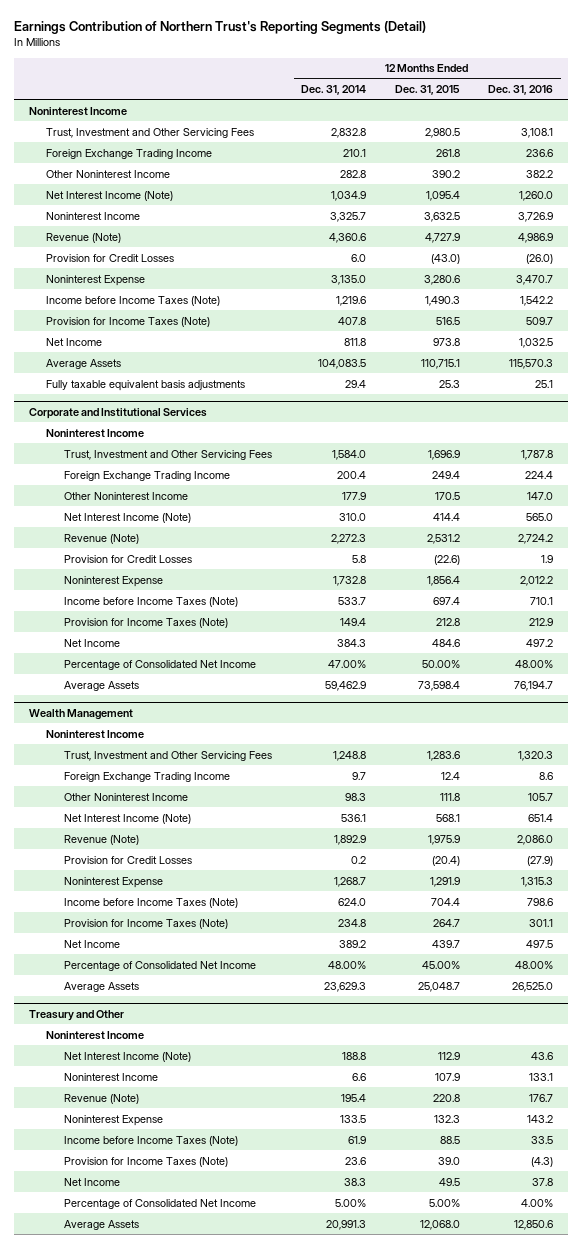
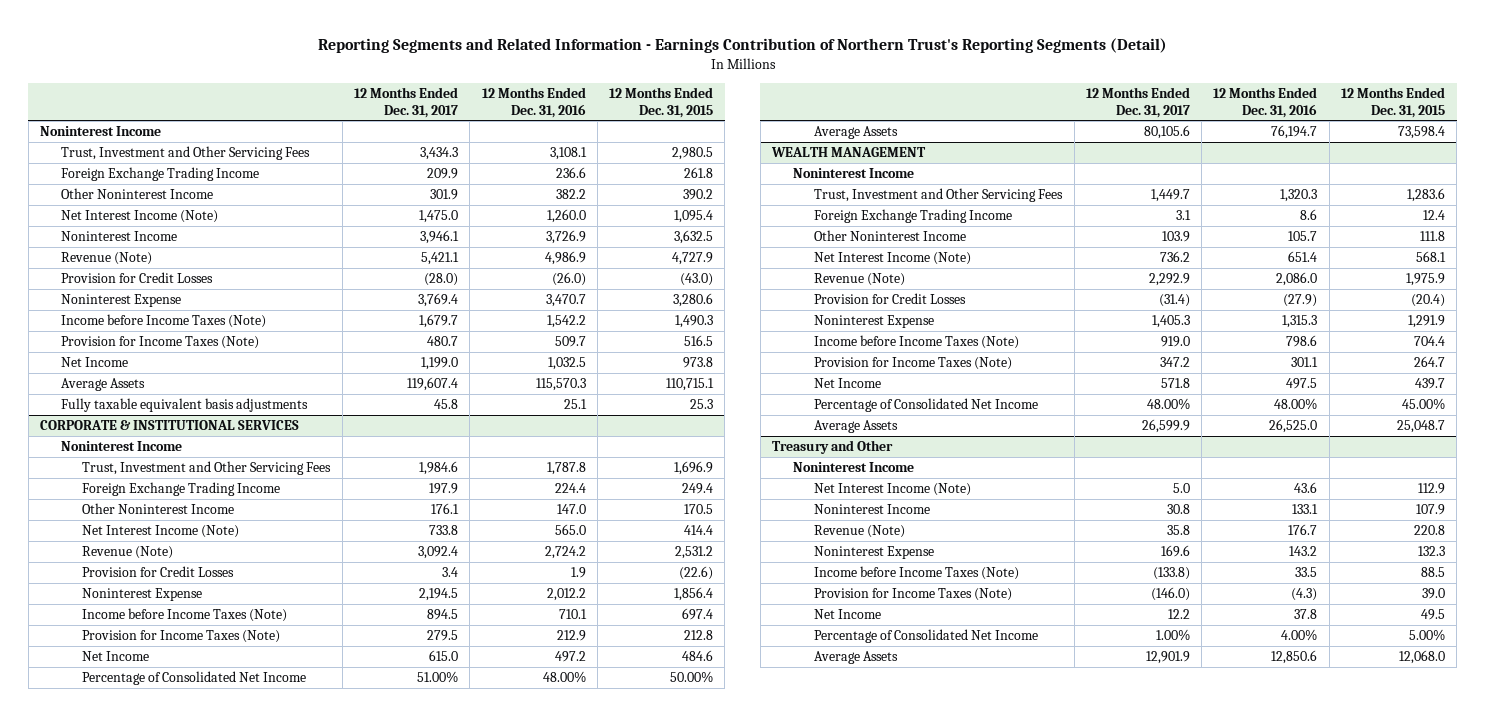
[14,21,427,35] Earnings Contribution of Northern Trust's Reporting Segments (Detail) -> [317,38,1167,54] Reporting Segments and Related Information - Earnings Contribution of Northern Trust's Reporting Segments (Detail)
[300,85,366,96] Dec. 31, 2014 -> none
none -> [354,87,459,118] 12 Months Ended Dec. 31, 2017
[28,407,207,419] Corporate and Institutional Services -> [40,420,300,431] CORPORATE & INSTITUTIONAL SERVICES
[28,708,133,720] Wealth Management -> [770,147,926,158] WEALTH MANAGEMENT

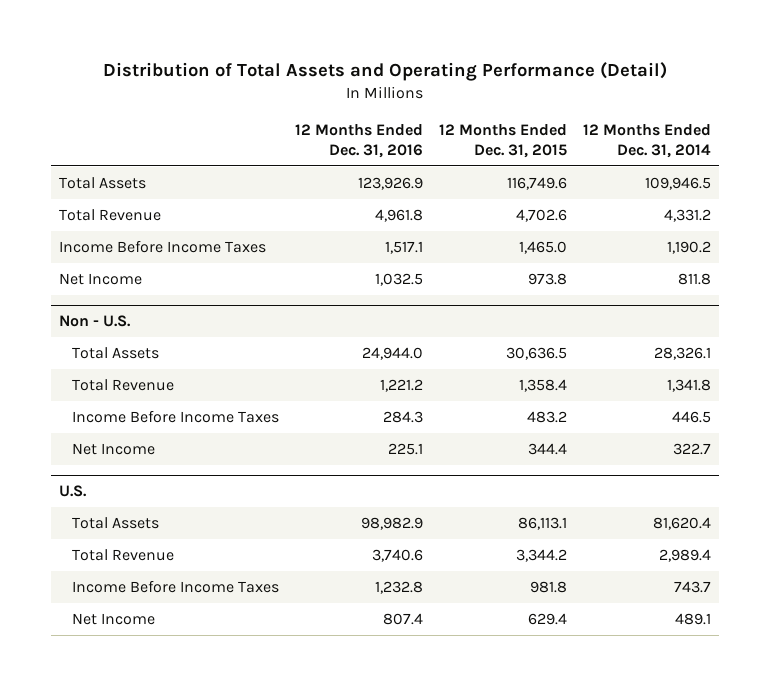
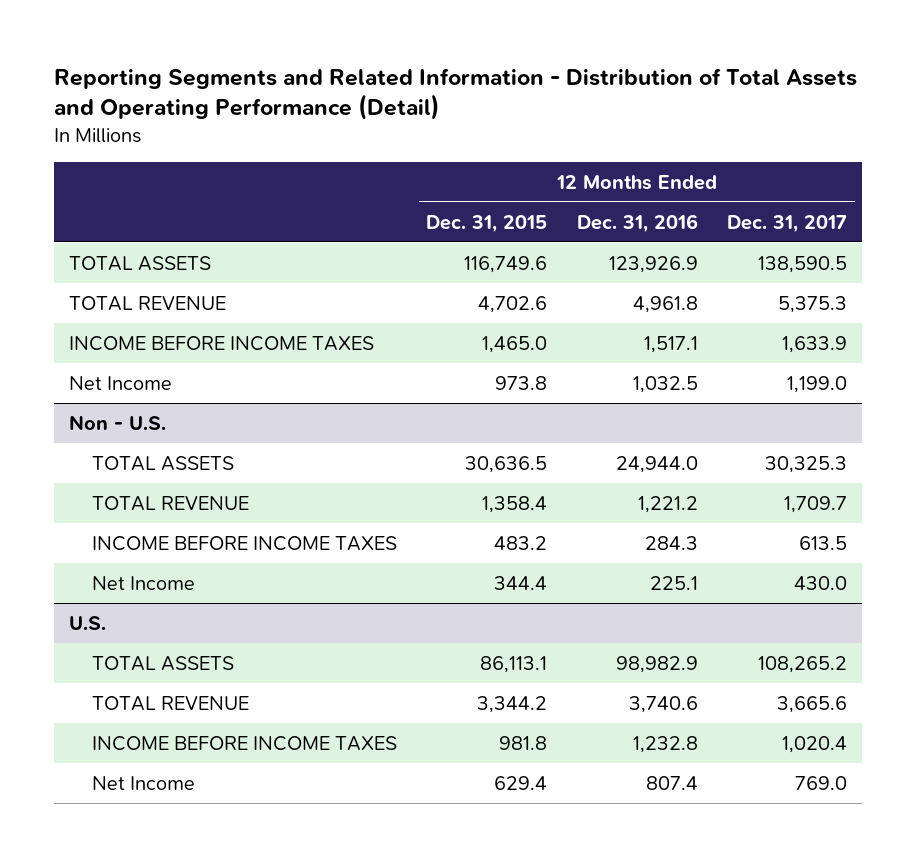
[103,62,668,82] Distribution of Total Assets and Operating Performance (Detail) -> [53,67,857,121] Reporting Segments and Related Information - Distribution of Total Assets and Operating Performance (Detail)
[583,123,712,158] 12 Months Ended Dec. 31, 2014 -> none
none -> [727,214,848,233] Dec. 31, 2017
[59,176,147,189] Total Assets -> [68,255,211,271] TOTAL ASSETS
[59,208,162,221] Total Revenue -> [68,295,226,311] TOTAL REVENUE
[59,239,267,253] Income Before Income Taxes -> [68,335,374,351] INCOME BEFORE INCOME TAXES
[71,346,159,359] Total Assets -> [91,455,234,471] TOTAL ASSETS
[71,378,174,391] Total Revenue -> [91,495,249,511] TOTAL REVENUE
[71,409,279,423] Income Before Income Taxes -> [91,535,397,551] INCOME BEFORE INCOME TAXES
[71,516,159,529] Total Assets -> [91,655,234,671] TOTAL ASSETS
[71,548,174,561] Total Revenue -> [91,695,249,711] TOTAL REVENUE
[71,579,279,593] Income Before Income Taxes -> [91,735,397,751] INCOME BEFORE INCOME TAXES

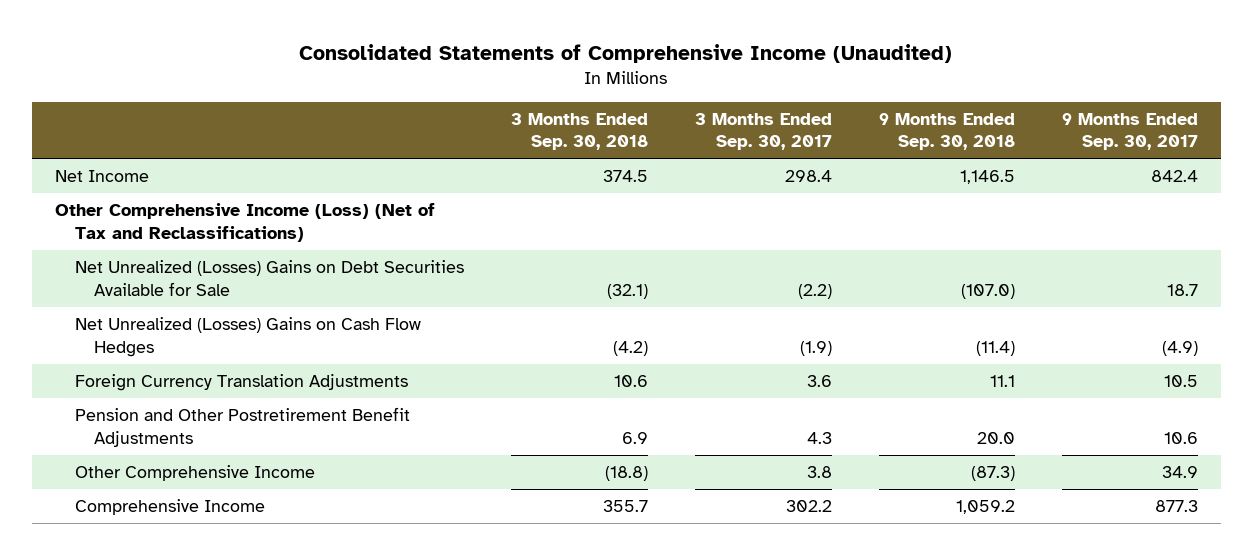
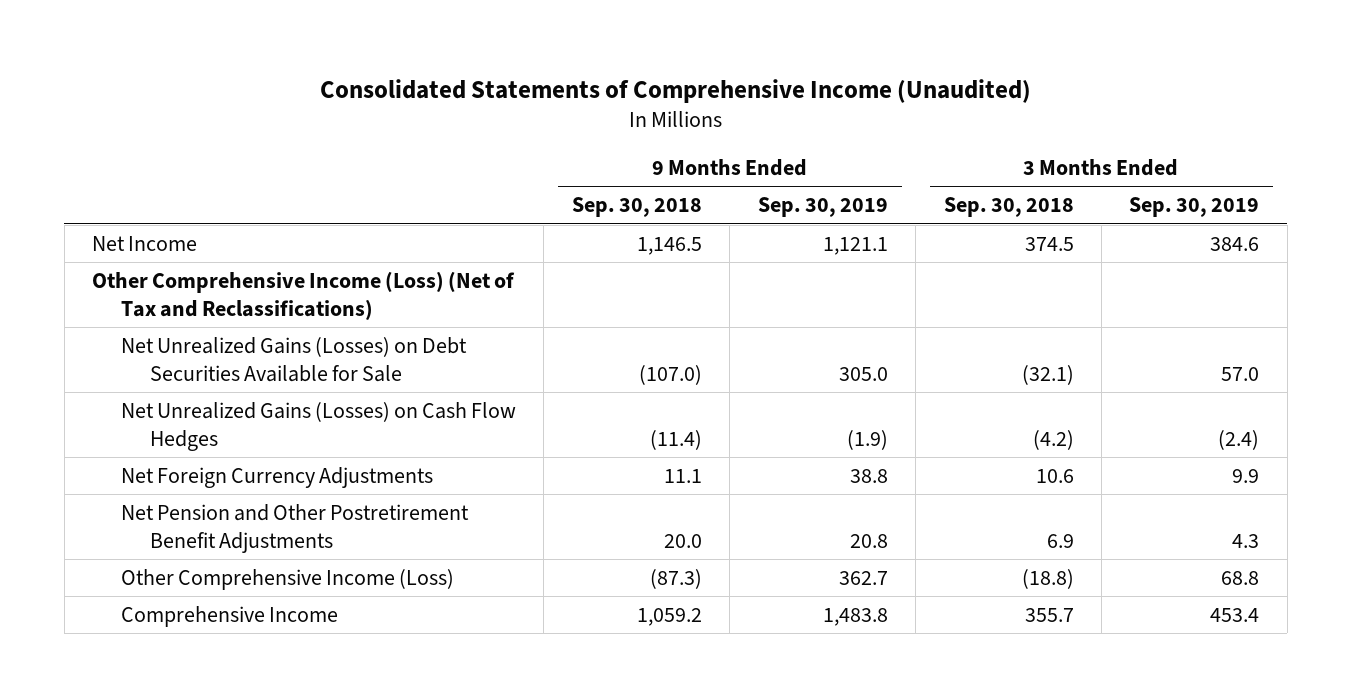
[694,112,832,151] 3 Months Ended Sep. 30, 2017 -> none
[1061,112,1198,151] 9 Months Ended Sep. 30, 2017 -> none
none -> [757,197,888,218] Sep. 30, 2019
none -> [1129,197,1260,218] Sep. 30, 2019
[74,260,464,296] Net Unrealized (Losses) Gains on Debt Securities Available for Sale -> [121,336,468,382] Net Unrealized Gains (Losses) on Debt Securities Available for Sale
[74,317,421,357] Net Unrealized (Losses) Gains on Cash Flow Hedges -> [121,401,517,451] Net Unrealized Gains (Losses) on Cash Flow Hedges
[74,374,408,392] Foreign Currency Translation Adjustments -> [121,466,434,488] Net Foreign Currency Adjustments
[74,407,410,447] Pension and Other Postretirement Benefit Adjustments -> [121,503,470,553] Net Pension and Other Postretirement Benefit Adjustments
[74,465,315,482] Other Comprehensive Income -> [121,568,455,590] Other Comprehensive Income (Loss)

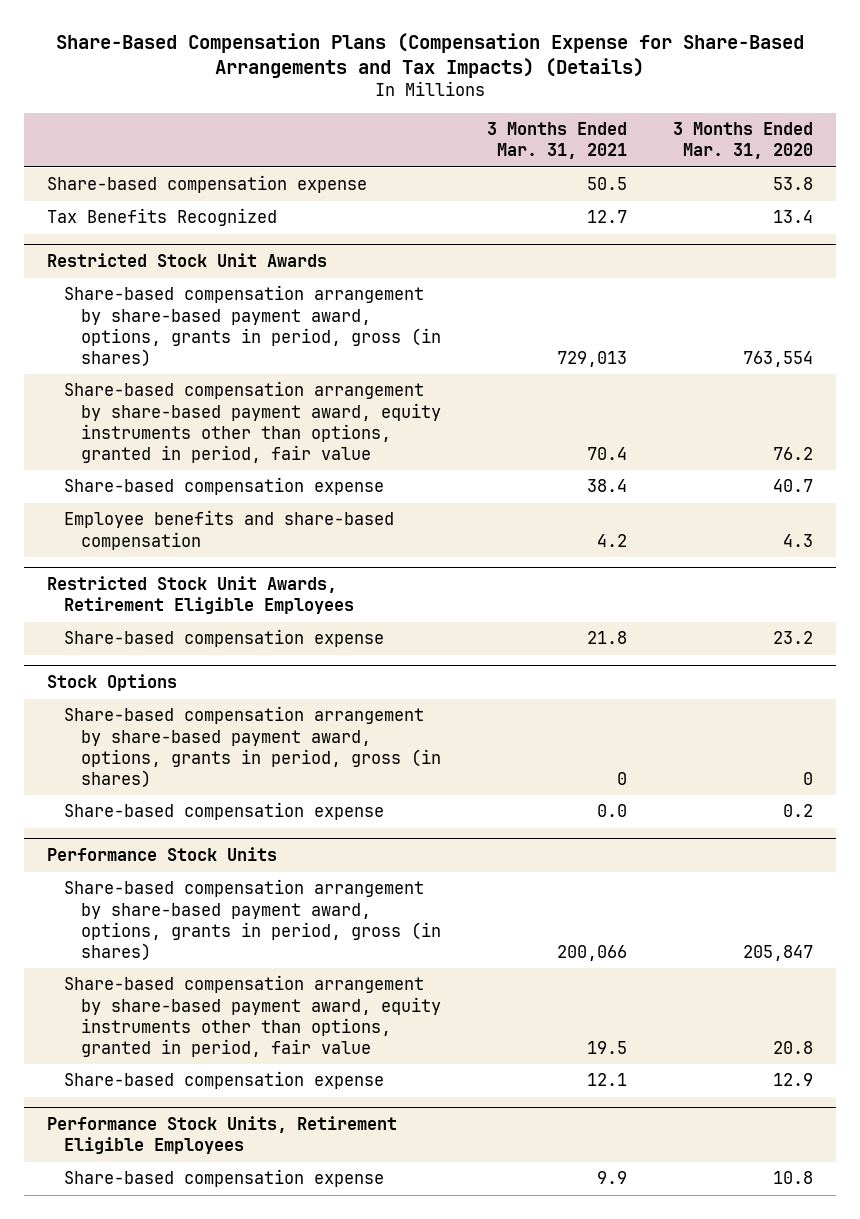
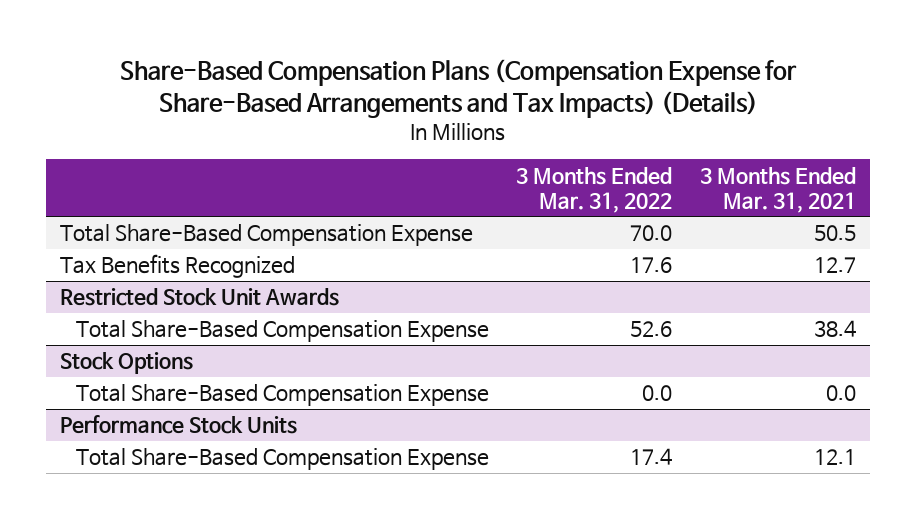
[673,122,814,160] 3 Months Ended Mar. 31, 2020 -> none
none -> [516,166,673,213] 3 Months Ended Mar. 31, 2022
[47,175,368,194] Share-based compensation expense -> [60,224,474,247] Total Share-Based Compensation Expense
[63,285,441,367] Share-based compensation arrangement by share-based payment award, options, grants in period, gross (in shares) -> none
[63,381,441,463] Share-based compensation arrangement by share-based payment award, equity instruments other than options, granted in period, fair value -> none
[63,510,394,550] Employee benefits and share-based compensation -> none
[47,575,354,615] Restricted Stock Unit Awards, Retirement Eligible Employees -> none
[63,629,384,648] Share-based compensation expense -> none
[63,477,384,496] Share-based compensation expense -> [75,320,489,343] Total Share-Based Compensation Expense
[63,706,441,788] Share-based compensation arrangement by share-based payment award, options, grants in period, gross (in shares) -> none
[63,802,384,821] Share-based compensation expense -> [75,384,489,407] Total Share-Based Compensation Expense
[63,879,441,961] Share-based compensation arrangement by share-based payment award, options, grants in period, gross (in shares) -> none
[63,975,441,1057] Share-based compensation arrangement by share-based payment award, equity instruments other than options, granted in period, fair value -> none
[47,1115,398,1155] Performance Stock Units, Retirement Eligible Employees -> none
[63,1169,384,1188] Share-based compensation expense -> none
[63,1071,384,1090] Share-based compensation expense -> [75,448,489,471] Total Share-Based Compensation Expense

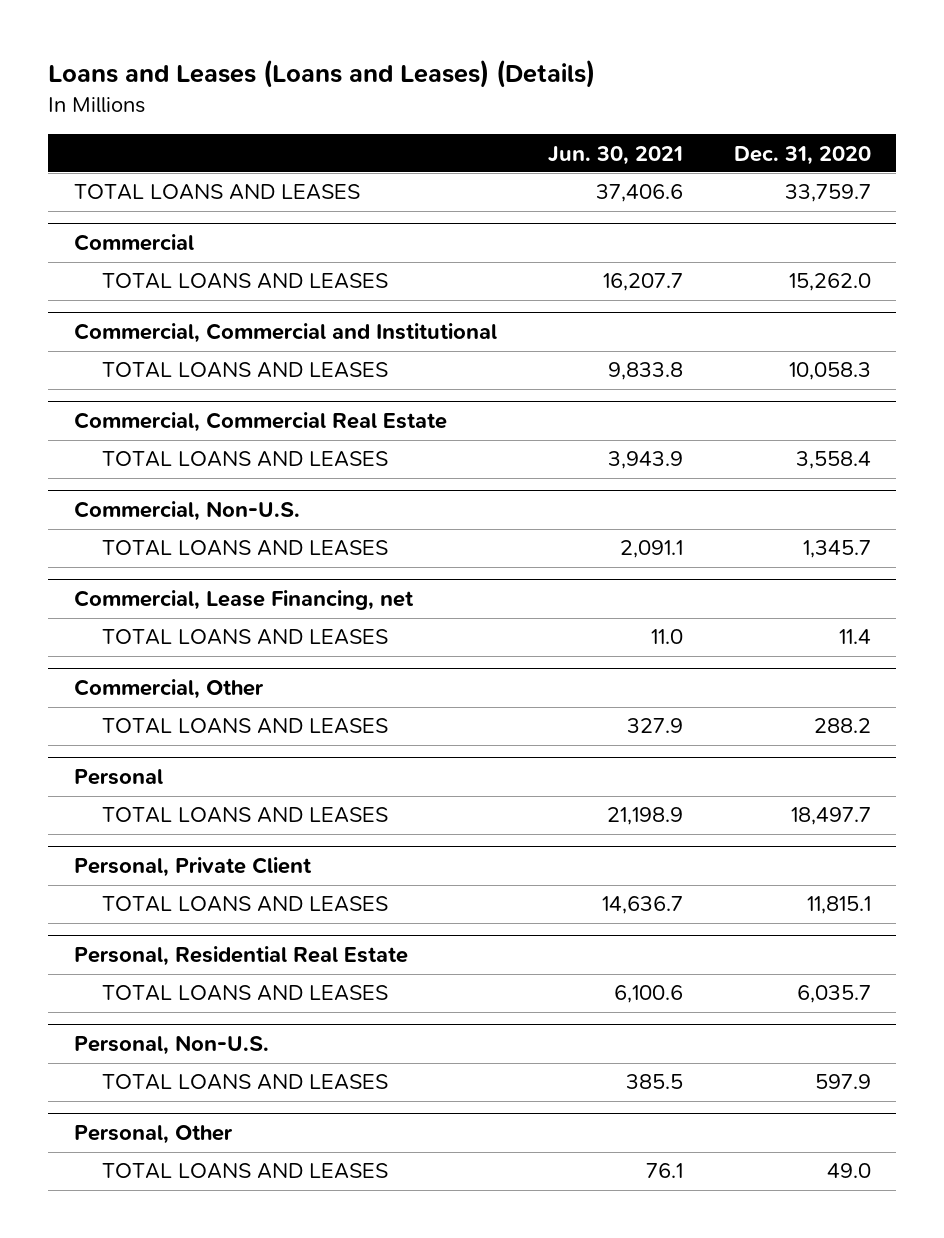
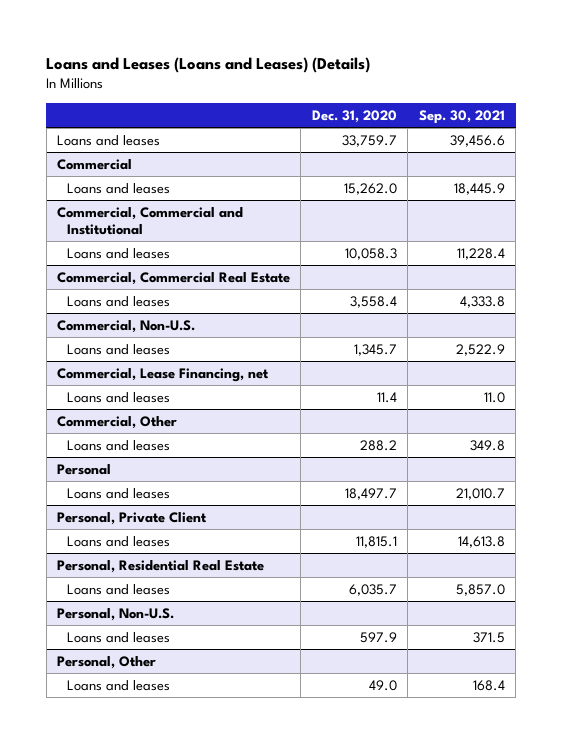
[547,145,683,165] Jun. 30, 2021 -> none
none -> [418,109,505,124] Sep. 30, 2021
[73,184,360,201] TOTAL LOANS AND LEASES -> [56,135,160,147] Loans and leases
[101,273,388,290] TOTAL LOANS AND LEASES -> [67,183,171,195] Loans and leases
[101,362,388,379] TOTAL LOANS AND LEASES -> [67,248,171,260] Loans and leases
[101,451,388,468] TOTAL LOANS AND LEASES -> [67,296,171,308] Loans and leases
[101,540,388,557] TOTAL LOANS AND LEASES -> [67,344,171,356] Loans and leases
[101,629,388,646] TOTAL LOANS AND LEASES -> [67,392,171,404] Loans and leases
[101,718,388,735] TOTAL LOANS AND LEASES -> [67,440,171,452] Loans and leases
[101,807,388,824] TOTAL LOANS AND LEASES -> [67,488,171,500] Loans and leases
[101,896,388,913] TOTAL LOANS AND LEASES -> [67,536,171,548] Loans and leases
[101,985,388,1002] TOTAL LOANS AND LEASES -> [67,584,171,596] Loans and leases
[101,1074,388,1091] TOTAL LOANS AND LEASES -> [67,632,171,644] Loans and leases
[101,1163,388,1180] TOTAL LOANS AND LEASES -> [67,680,171,692] Loans and leases

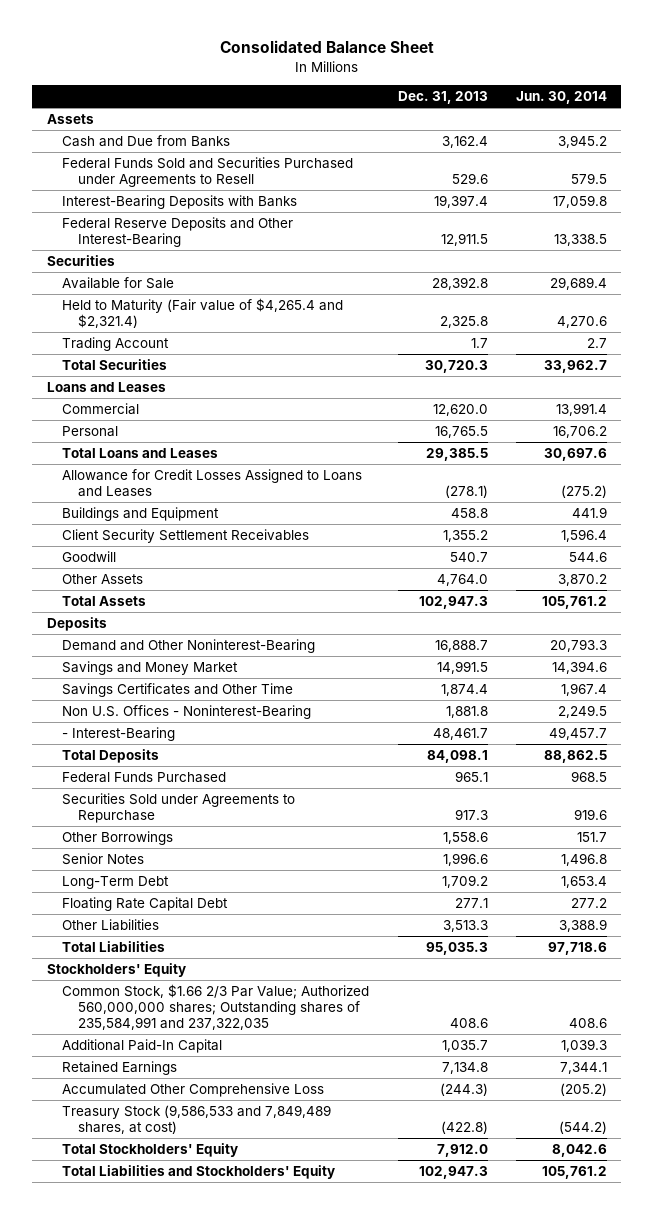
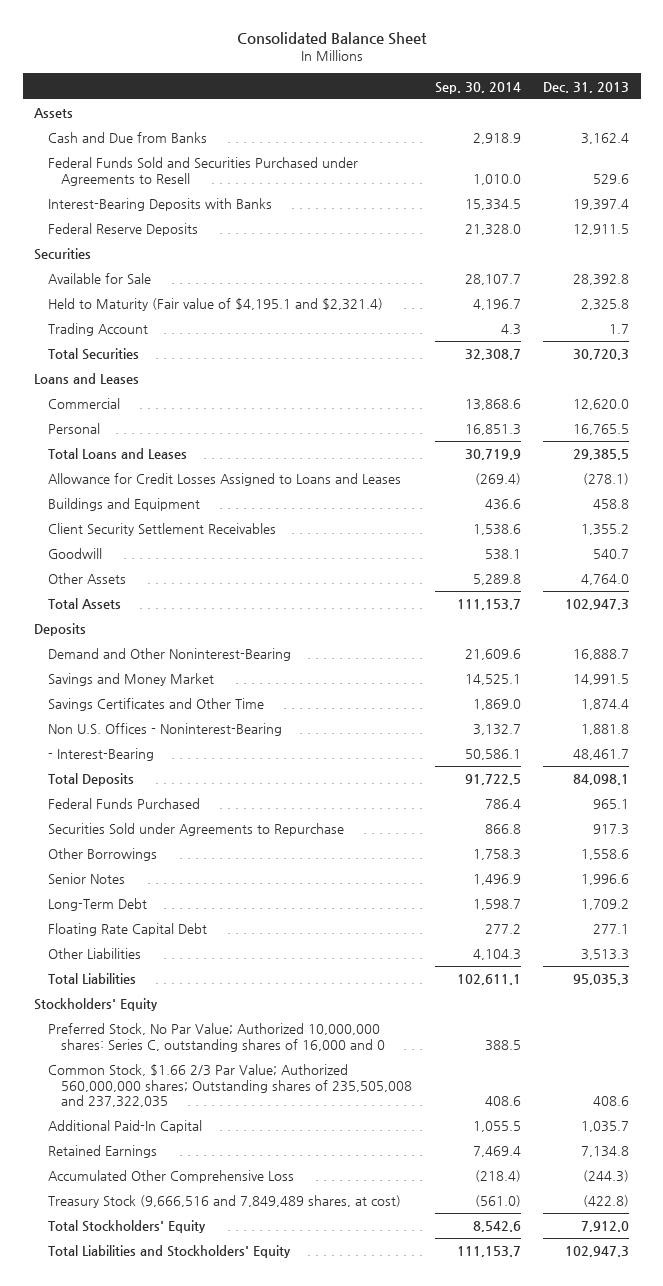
[515,91,607,105] Jun. 30, 2014 -> none
none -> [434,81,521,94] Sep. 30, 2014
[62,216,294,248] Federal Reserve Deposits and Other Interest-Bearing -> [47,223,198,237] Federal Reserve Deposits
[62,297,344,329] Held to Maturity (Fair value of $4,265.4 and $2,321.4) -> [47,298,383,312] Held to Maturity (Fair value of $4,195.1 and $2,321.4)
none -> [47,1023,386,1052] Preferred Stock, No Par Value; Authorized 10,000,000 shares: Series C, outstanding shares of 16,000 and 0
[62,983,370,1031] Common Stock, $1.66 2/3 Par Value; Authorized 560,000,000 shares; Outstanding shares of 235,584,991 and 237,322,035 -> [47,1064,413,1108] Common Stock, $1.66 2/3 Par Value; Authorized 560,000,000 shares; Outstanding shares of 235,505,008 and 237,322,035
[62,1104,332,1135] Treasury Stock (9,586,533 and 7,849,489 shares, at cost) -> [47,1195,401,1209] Treasury Stock (9,666,516 and 7,849,489 shares, at cost)

